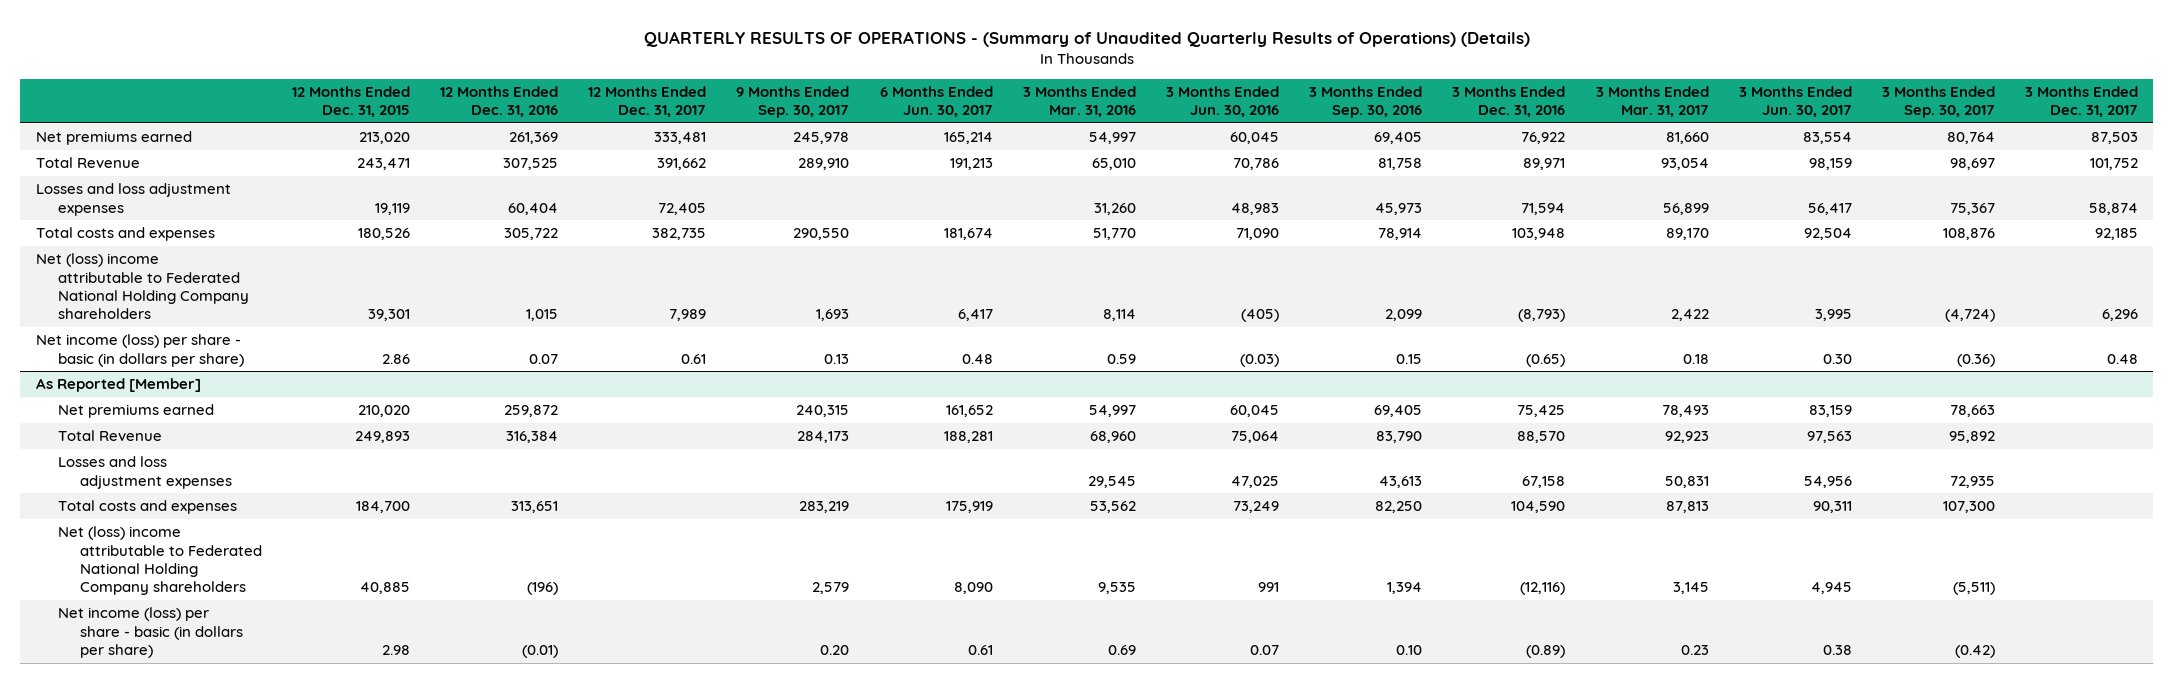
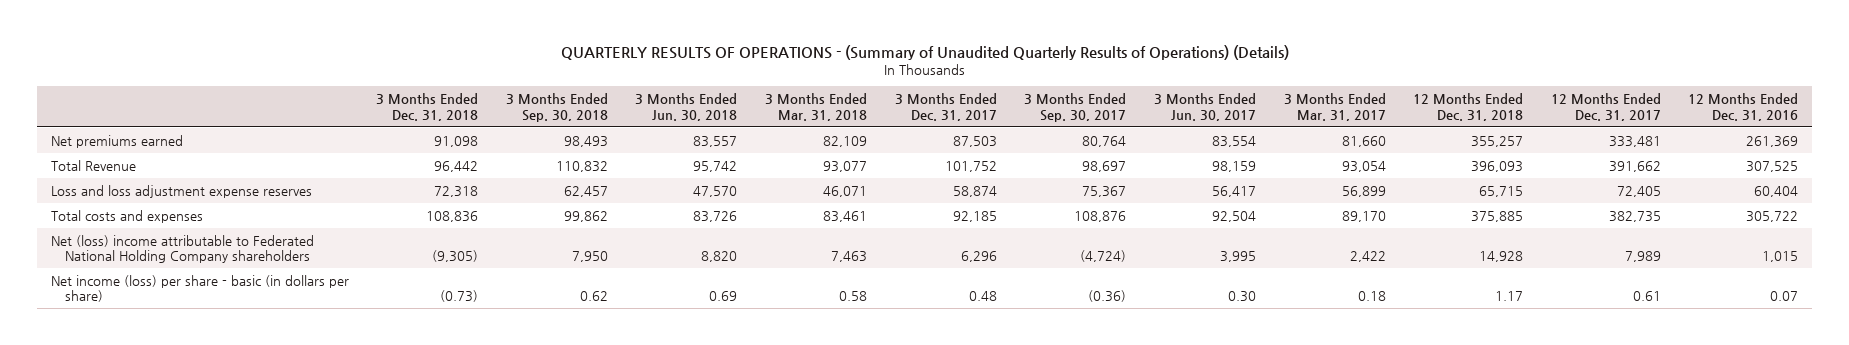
[291,86,410,118] 12 Months Ended Dec. 31, 2015 -> none
[736,86,850,119] 9 Months Ended Sep. 30, 2017 -> none
[879,86,993,118] 6 Months Ended Jun. 30, 2017 -> none
[1022,86,1136,118] 3 Months Ended Mar. 31, 2016 -> none
[1166,86,1280,118] 3 Months Ended Jun. 30, 2016 -> none
[1309,86,1423,119] 3 Months Ended Sep. 30, 2016 -> none
[1452,86,1566,118] 3 Months Ended Dec. 31, 2016 -> none
none -> [376,93,479,121] 3 Months Ended Dec. 31, 2018
none -> [505,93,608,122] 3 Months Ended Sep. 30, 2018
none -> [635,93,738,121] 3 Months Ended Jun. 30, 2018
none -> [765,93,868,121] 3 Months Ended Mar. 31, 2018
none -> [1413,93,1524,121] 12 Months Ended Dec. 31, 2018
[35,183,231,216] Losses and loss adjustment expenses -> [50,184,312,198] Loss and loss adjustment expense reserves
[35,378,201,393] As Reported [Member] -> none
[57,404,214,419] Net premiums earned -> none
[57,430,162,442] Total Revenue -> none
[57,456,232,489] Losses and loss adjustment expenses -> none
[57,500,237,515] Total costs and expenses -> none
[57,526,262,595] Net (loss) income attributable to Federated National Holding Company shareholders -> none
[57,607,243,658] Net income (loss) per share - basic (in dollars per share) -> none

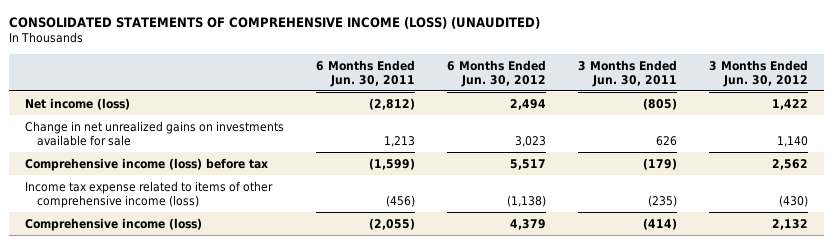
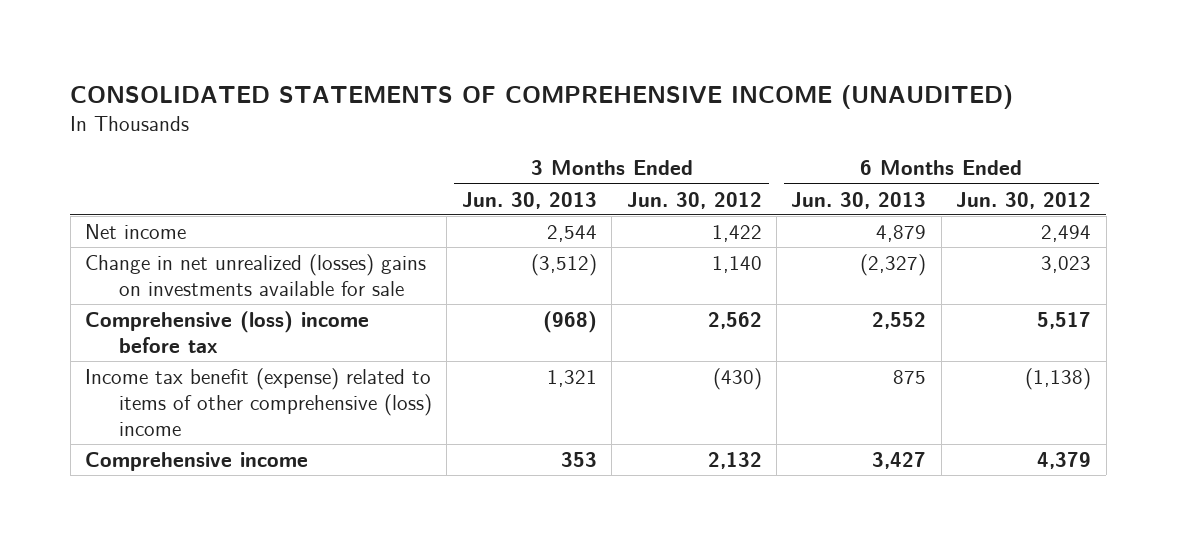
[9,17,541,30] CONSOLIDATED STATEMENTS OF COMPREHENSIVE INCOME (LOSS) (UNAUDITED) -> [70,84,1014,109] CONSOLIDATED STATEMENTS OF COMPREHENSIVE INCOME (UNAUDITED)
[316,59,416,87] 6 Months Ended Jun. 30, 2011 -> none
[577,59,677,87] 3 Months Ended Jun. 30, 2011 -> none
none -> [461,191,597,209] Jun. 30, 2013
none -> [791,191,927,209] Jun. 30, 2013
[25,97,131,110] Net income (loss) -> [85,223,187,239] Net income
[25,120,285,146] Change in net unrealized gains on investments available for sale -> [85,253,427,296] Change in net unrealized (losses) gains on investments available for sale
[25,157,269,171] Comprehensive income (loss) before tax -> [85,310,370,353] Comprehensive (loss) income before tax
[25,180,274,208] Income tax expense related to items of other comprehensive income (loss) -> [85,367,432,436] Income tax benefit (expense) related to items of other comprehensive (loss) income
[25,217,203,231] Comprehensive income (loss) -> [85,451,309,471] Comprehensive income

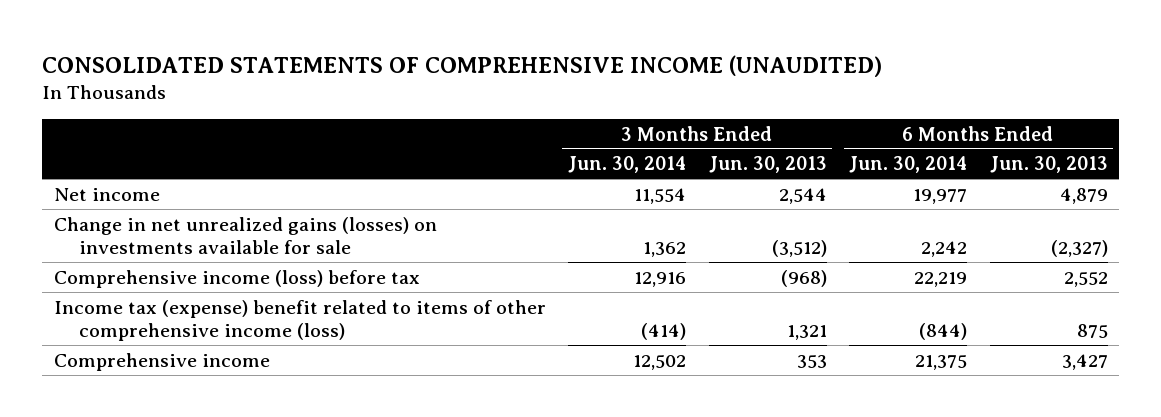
[626,191,762,209] Jun. 30, 2012 -> none
[956,191,1092,209] Jun. 30, 2012 -> none
none -> [568,156,687,174] Jun. 30, 2014
none -> [849,156,968,174] Jun. 30, 2014
[85,253,427,296] Change in net unrealized (losses) gains on investments available for sale -> [53,216,437,254] Change in net unrealized gains (losses) on investments available for sale
[85,310,370,353] Comprehensive (loss) income before tax -> [53,269,420,288] Comprehensive income (loss) before tax
[85,367,432,436] Income tax benefit (expense) related to items of other comprehensive (loss) income -> [53,299,546,341] Income tax (expense) benefit related to items of other comprehensive income (loss)

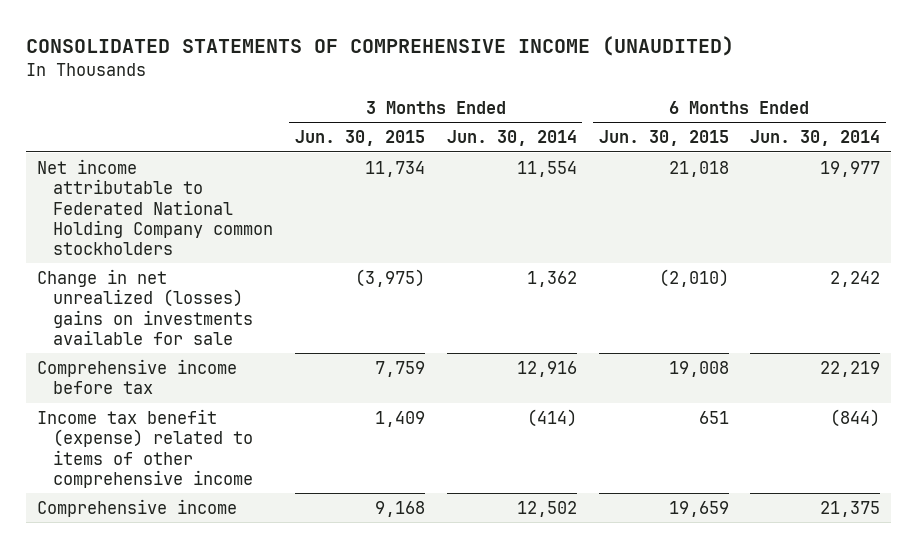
[708,156,827,174] Jun. 30, 2013 -> none
[989,156,1108,174] Jun. 30, 2013 -> none
none -> [294,130,425,147] Jun. 30, 2015
none -> [598,130,729,147] Jun. 30, 2015
[53,187,160,201] Net income -> [36,158,273,256] Net income attributable to Federated National Holding Company common stockholders
[53,216,437,254] Change in net unrealized gains (losses) on investments available for sale -> [36,268,253,345] Change in net unrealized (losses) gains on investments available for sale
[53,269,420,288] Comprehensive income (loss) before tax -> [36,358,237,395] Comprehensive income before tax
[53,299,546,341] Income tax (expense) benefit related to items of other comprehensive income (loss) -> [36,408,253,488] Income tax benefit (expense) related to items of other comprehensive income

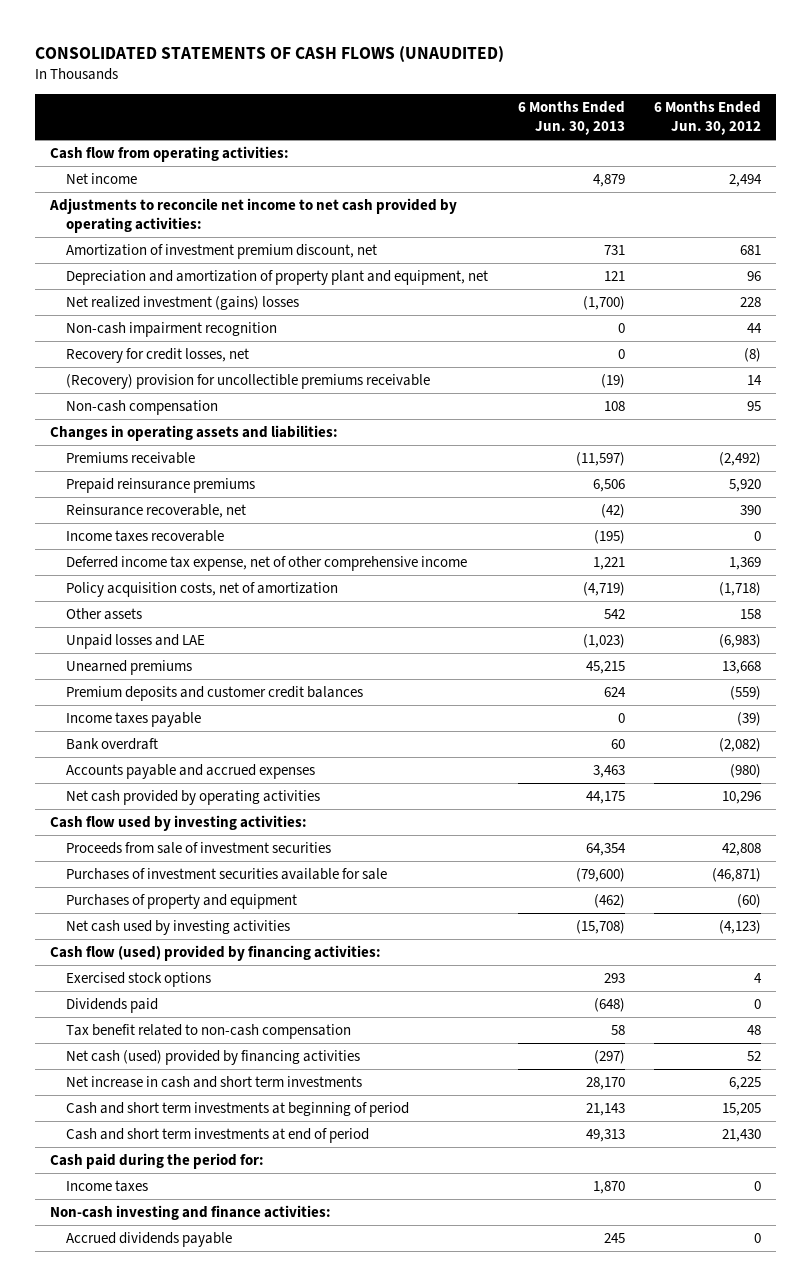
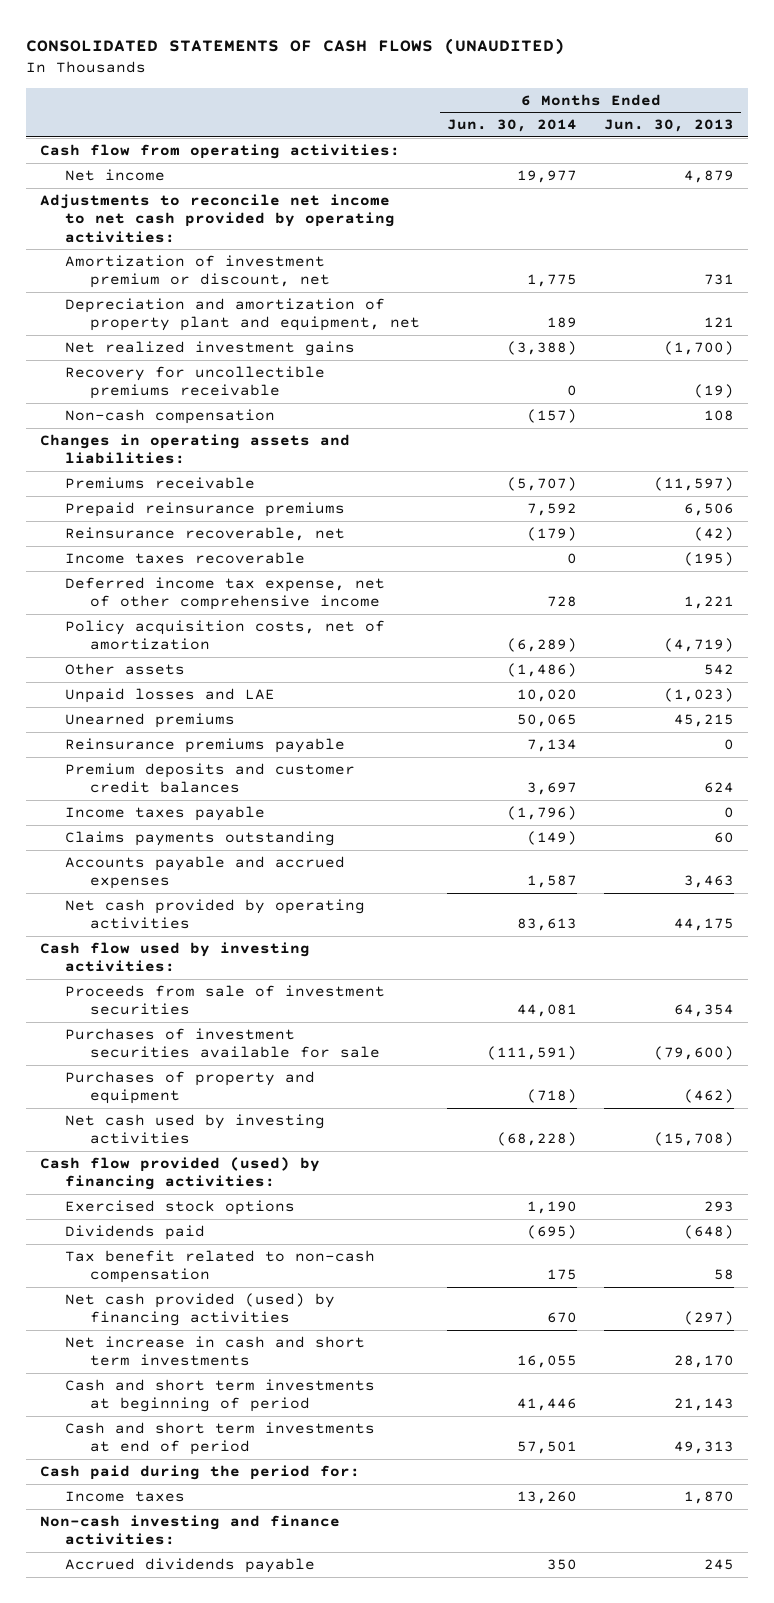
[654,101,762,136] 6 Months Ended Jun. 30, 2012 -> none
none -> [447,119,578,133] Jun. 30, 2014
[66,243,378,259] Amortization of investment premium discount, net -> [64,254,331,289] Amortization of investment premium or discount, net
[66,321,278,337] Non-cash impairment recognition -> none
[66,347,250,363] Recovery for credit losses, net -> none
[66,295,300,310] Net realized investment (gains) losses -> [64,340,355,356] Net realized investment gains
[66,373,431,389] (Recovery) provision for uncollectible premiums receivable -> [64,365,325,400] Recovery for uncollectible premiums receivable
none -> [64,737,345,753] Reinsurance premiums payable
[66,737,159,750] Bank overdraft -> none
none -> [64,830,335,846] Claims payments outstanding
[49,944,381,961] Cash flow (used) provided by financing activities: -> [39,1156,320,1191] Cash flow provided (used) by financing activities:
[66,1049,361,1065] Net cash (used) provided by financing activities -> [64,1292,335,1327] Net cash provided (used) by financing activities

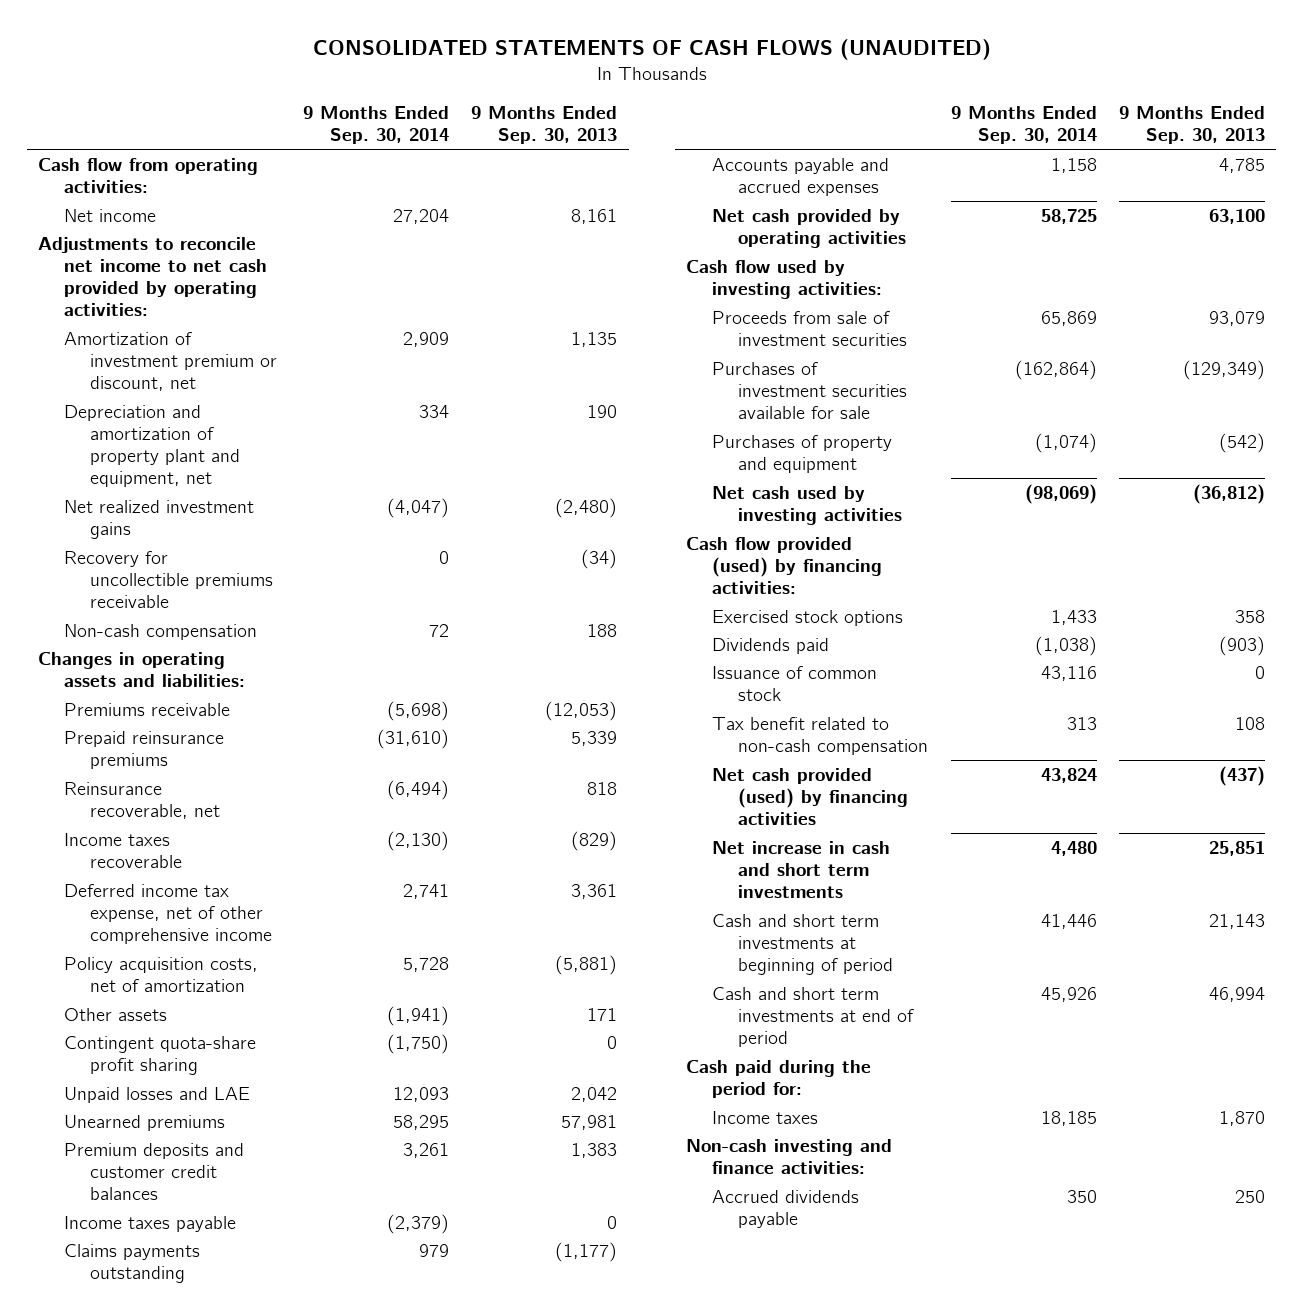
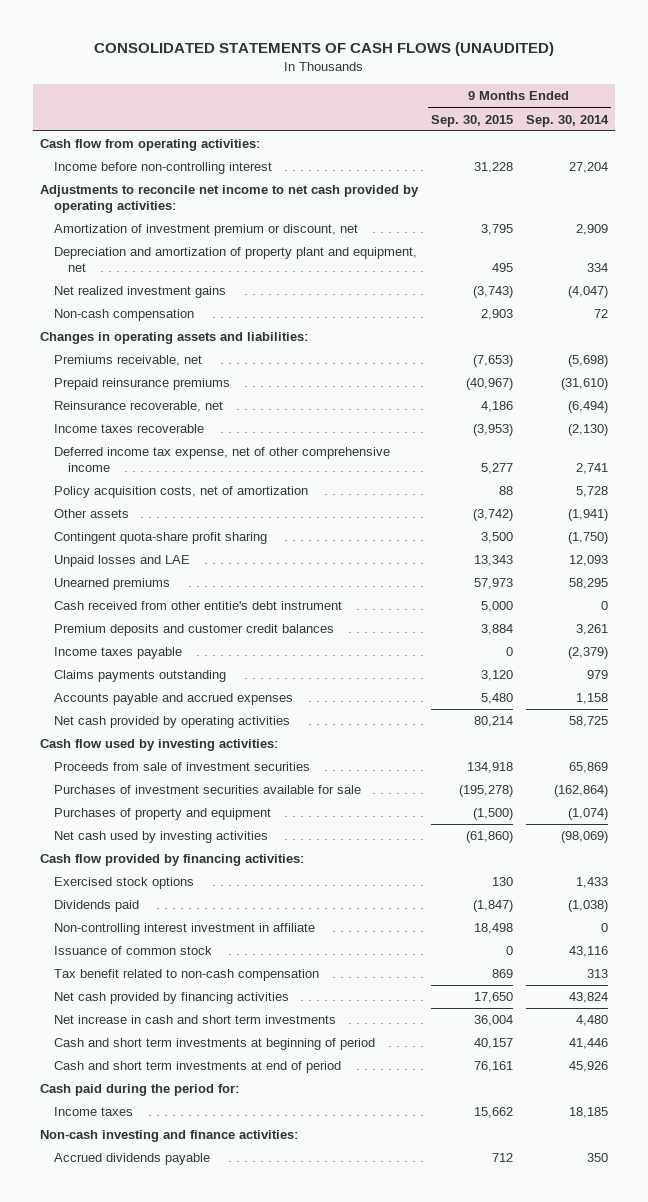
[471,106,618,145] 9 Months Ended Sep. 30, 2013 -> none
none -> [430,114,513,127] Sep. 30, 2015
[64,208,157,222] Net income -> [53,162,272,175] Income before non-controlling interest
[64,550,274,609] Recovery for uncollectible premiums receivable -> none
[64,702,231,716] Premiums receivable -> [53,355,202,367] Premiums receivable, net
none -> [53,601,342,611] Cash received from other entitie's debt instrument
[685,536,883,595] Cash flow provided (used) by financing activities: -> [39,854,304,867] Cash flow provided by financing activities:
none -> [53,923,315,936] Non-controlling interest investment in affiliate
[712,767,909,826] Net cash provided (used) by financing activities -> [53,992,289,1005] Net cash provided by financing activities

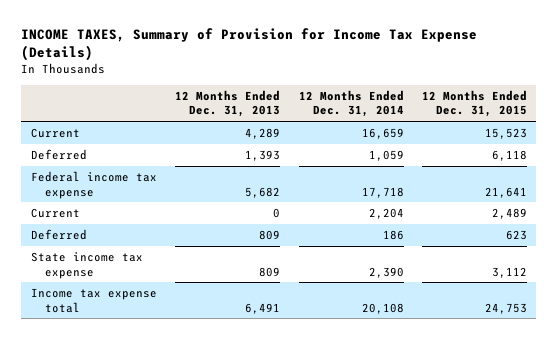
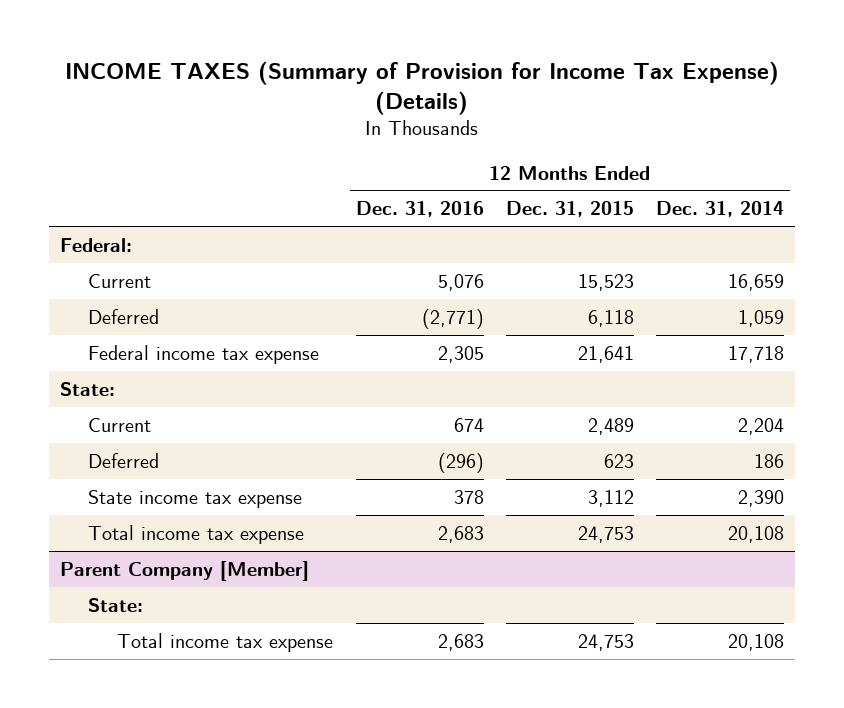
[21,28,478,62] INCOME TAXES, Summary of Provision for Income Tax Expense (Details) -> [64,60,779,116] INCOME TAXES (Summary of Provision for Income Tax Expense) (Details)
[175,89,281,118] 12 Months Ended Dec. 31, 2013 -> none
none -> [355,201,484,218] Dec. 31, 2016
none -> [59,237,132,252] Federal:
none -> [59,381,115,396] State:
[30,288,157,313] Income tax expense total -> [88,524,305,544] Total income tax expense
none -> [59,560,309,581] Parent Company [Member]
none -> [88,597,144,612] State:
none -> [117,632,334,652] Total income tax expense

